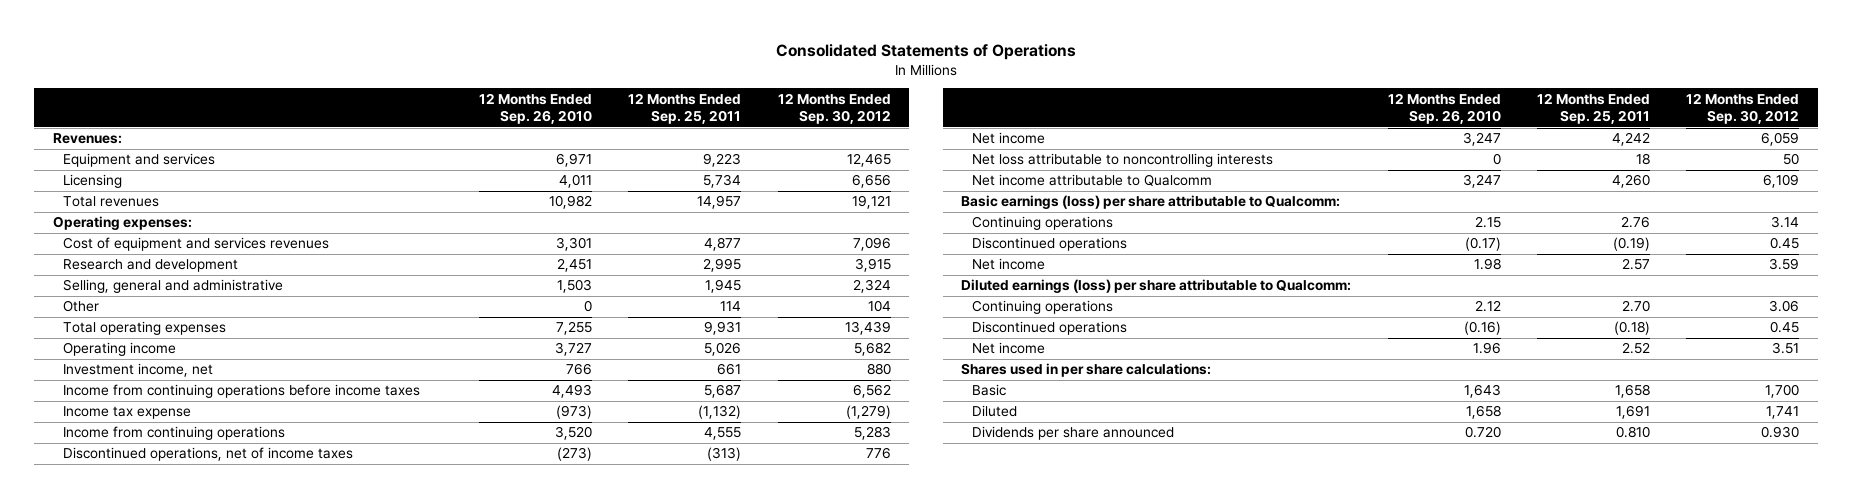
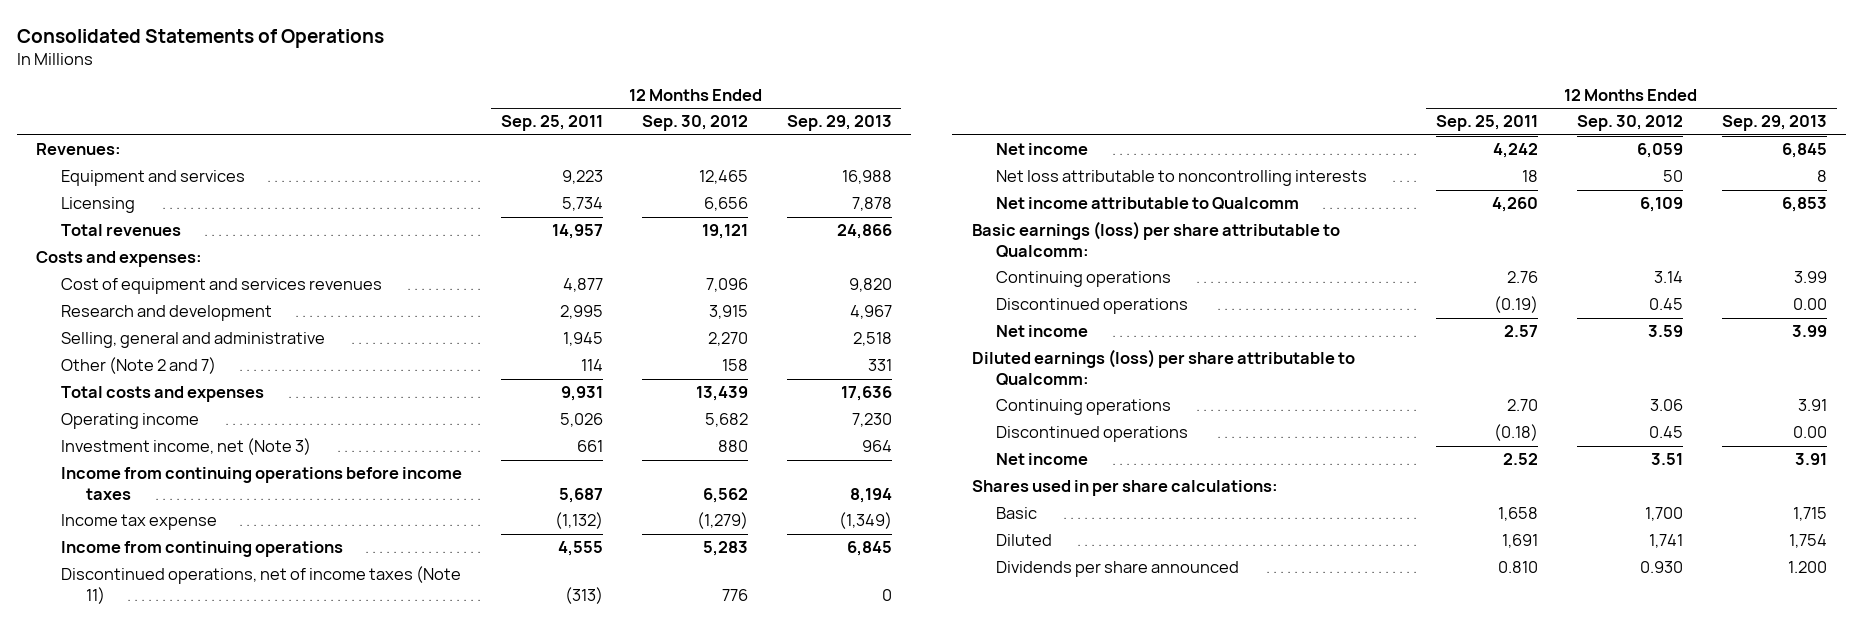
[478,92,592,125] 12 Months Ended Sep. 26, 2010 -> none
none -> [786,115,892,132] Sep. 29, 2013
[52,216,192,231] Operating expenses: -> [36,251,203,268] Costs and expenses:
[852,279,891,294] 2,324 -> [707,332,748,347] 2,270
[63,300,100,313] Other -> [60,357,216,375] Other (Note 2 and 7)
[867,300,891,313] 104 -> [721,359,748,372] 158
[63,321,227,336] Total operating expenses -> [60,386,264,403] Total costs and expenses
[63,363,214,378] Investment income, net -> [60,438,311,456] Investment income, net (Note 3)
[63,447,354,462] Discontinued operations, net of income taxes -> [60,566,461,605] Discontinued operations, net of income taxes (Note 11)

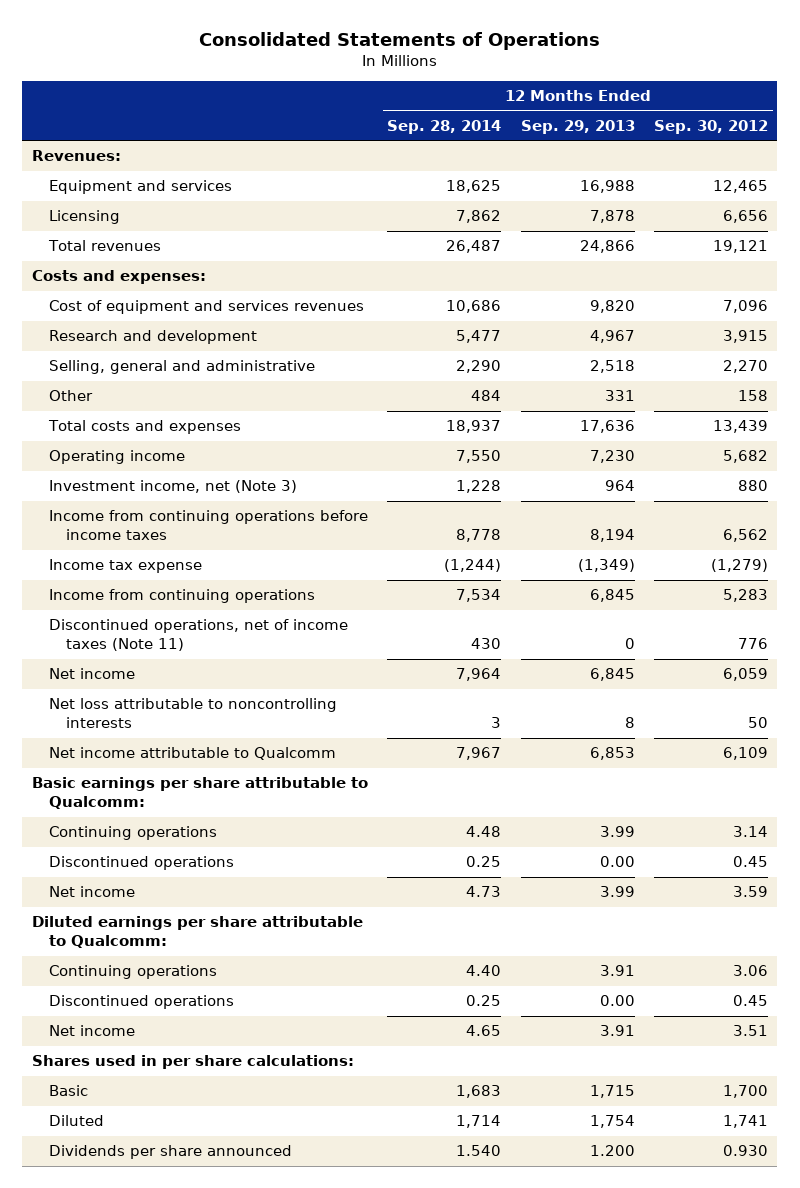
[500,115,603,132] Sep. 25, 2011 -> none
none -> [387,119,502,134] Sep. 28, 2014
[60,357,216,375] Other (Note 2 and 7) -> [49,390,94,402] Other
[971,221,1340,259] Basic earnings (loss) per share attributable to Qualcomm: -> [31,777,368,810] Basic earnings per share attributable to Qualcomm:
[971,349,1355,387] Diluted earnings (loss) per share attributable to Qualcomm: -> [31,916,363,949] Diluted earnings per share attributable to Qualcomm:

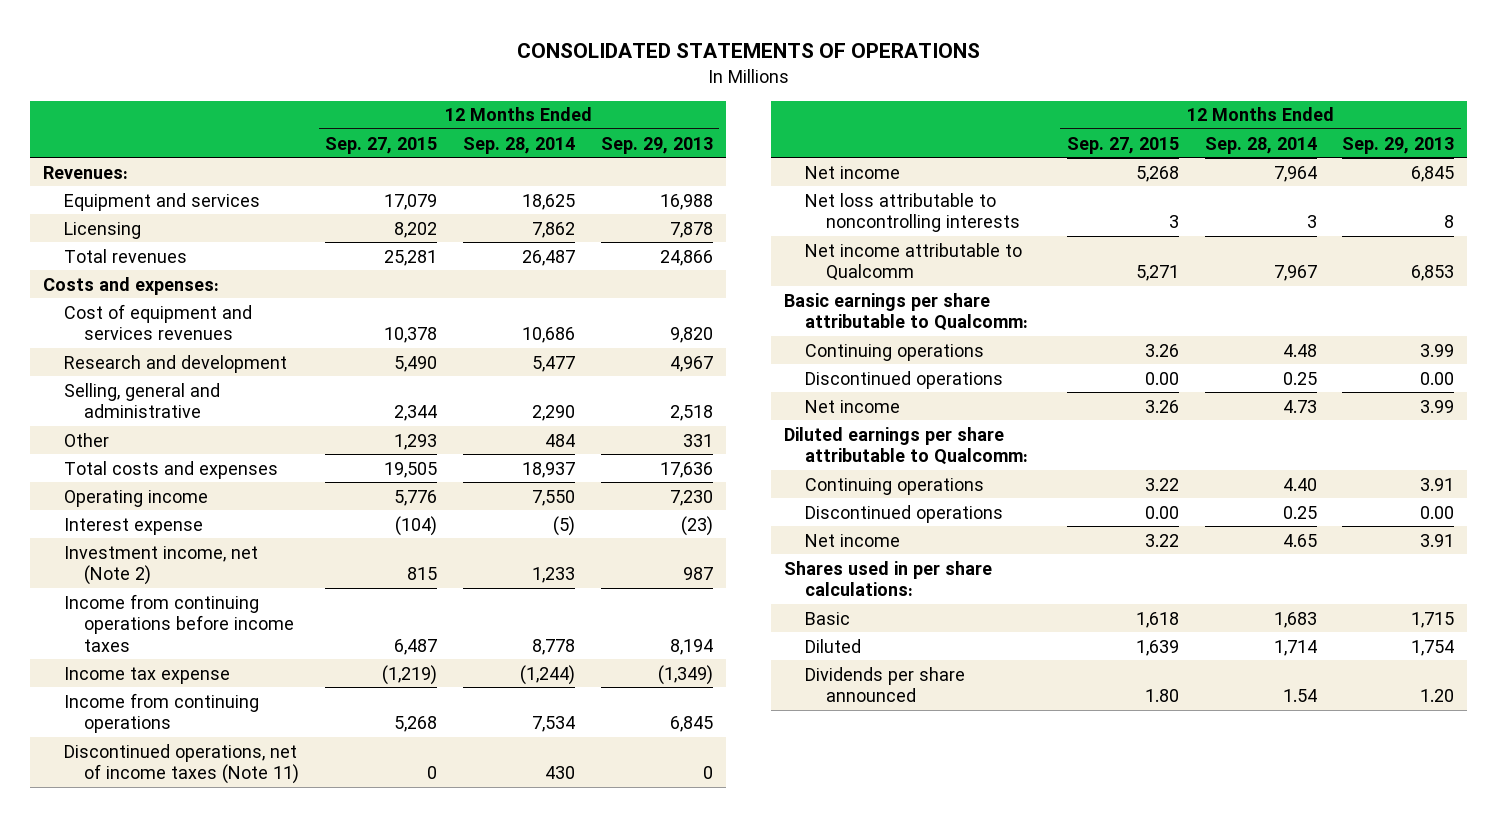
[198,31,600,50] Consolidated Statements of Operations -> [516,43,980,59] CONSOLIDATED STATEMENTS OF OPERATIONS
[653,119,768,134] Sep. 30, 2012 -> none
none -> [325,136,438,154] Sep. 27, 2015
none -> [63,517,203,535] Interest expense
[49,480,298,494] Investment income, net (Note 3) -> [63,545,258,586] Investment income, net (Note 2)
[456,480,502,494] 1,228 -> [532,567,576,584] 1,233
[604,480,635,492] 964 -> [682,567,713,581] 987
[456,1145,502,1157] 1.540 -> [1282,689,1317,703] 1.54
[589,1145,635,1157] 1.200 -> [1420,689,1455,703] 1.20

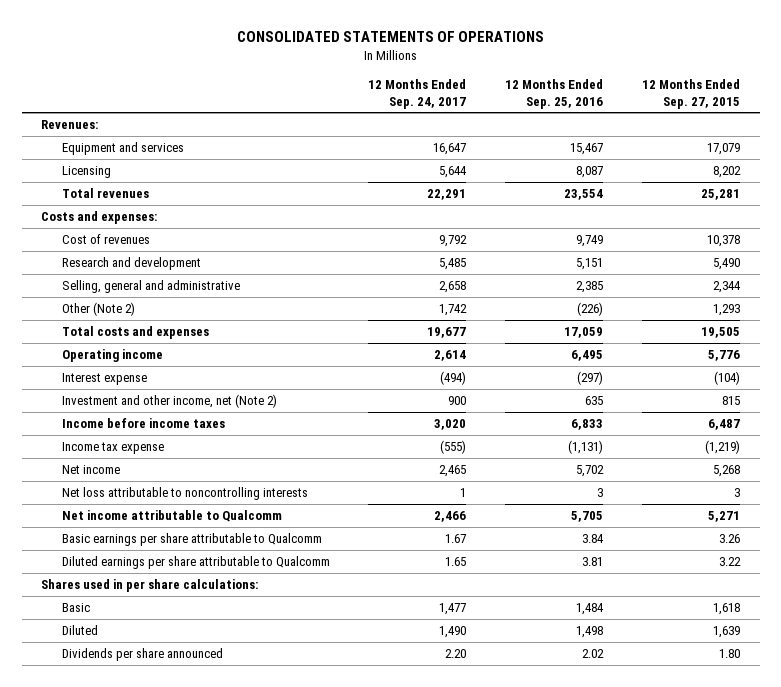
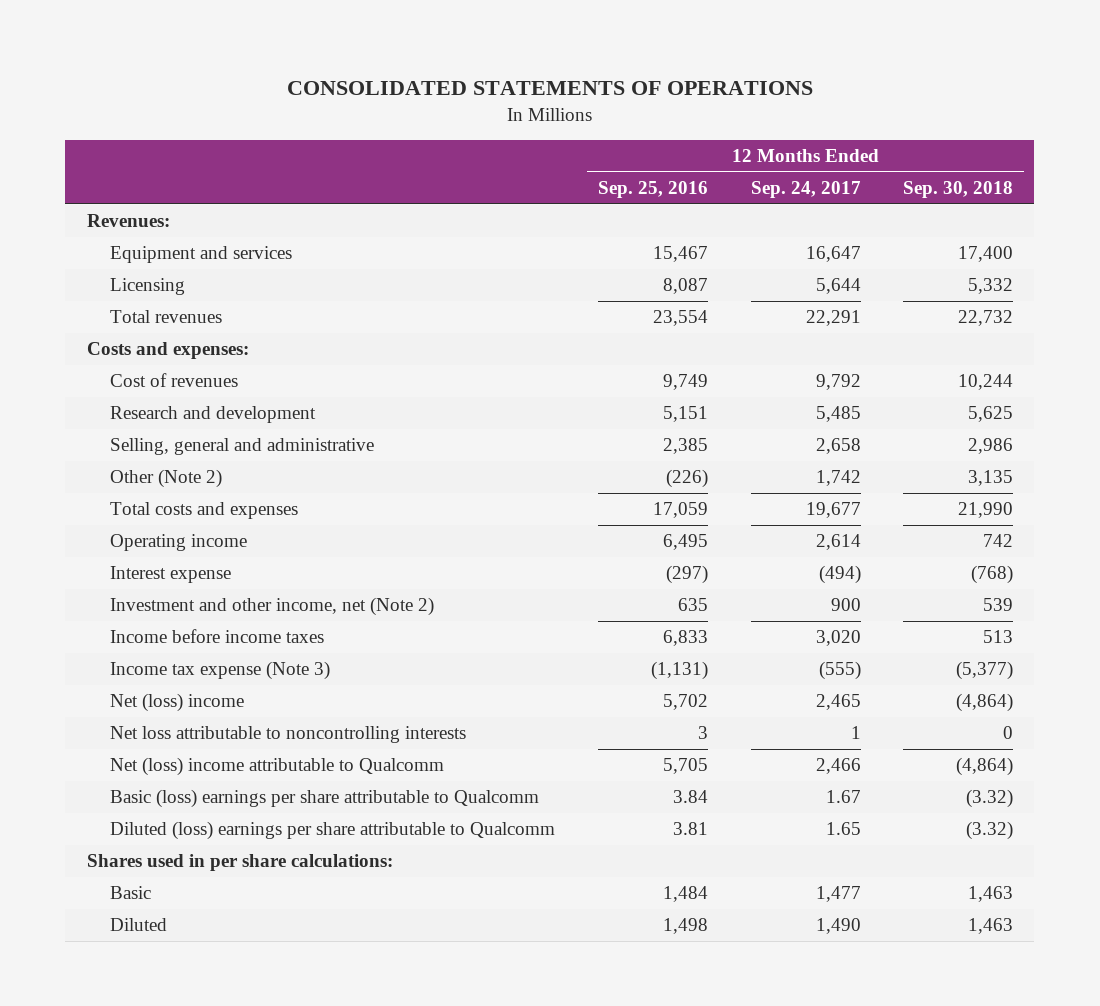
[642,78,741,109] 12 Months Ended Sep. 27, 2015 -> none
none -> [903,180,1014,198] Sep. 30, 2018
[61,442,164,455] Income tax expense -> [110,661,331,681] Income tax expense (Note 3)
[61,465,120,475] Net income -> [110,693,245,713] Net (loss) income
[61,510,282,523] Net income attributable to Qualcomm -> [110,757,445,777] Net (loss) income attributable to Qualcomm
[61,533,322,547] Basic earnings per share attributable to Qualcomm -> [110,789,540,809] Basic (loss) earnings per share attributable to Qualcomm
[61,556,330,570] Diluted earnings per share attributable to Qualcomm -> [110,821,556,841] Diluted (loss) earnings per share attributable to Qualcomm
[61,648,223,662] Dividends per share announced -> none

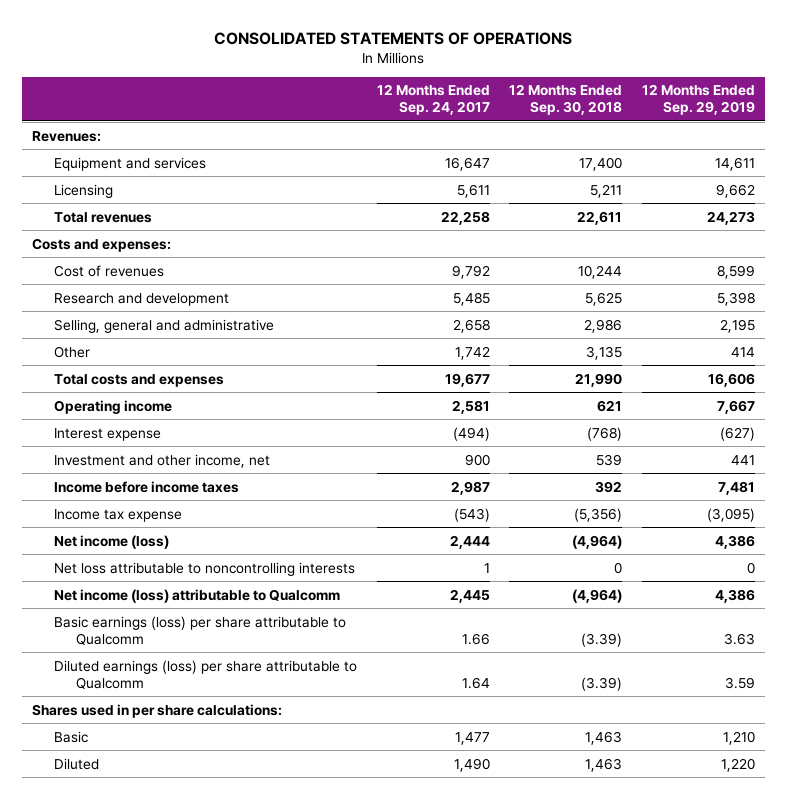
[597,180,708,198] Sep. 25, 2016 -> none
none -> [641,84,755,116] 12 Months Ended Sep. 29, 2019
[815,278,861,295] 5,644 -> [456,183,490,198] 5,611
[968,278,1014,295] 5,332 -> [590,183,623,198] 5,211
[805,310,861,327] 22,291 -> [440,210,490,225] 22,258
[958,310,1014,327] 22,732 -> [577,210,623,225] 22,611
[110,469,223,489] Other (Note 2) -> [53,345,90,358] Other
[815,534,861,551] 2,614 -> [451,399,490,414] 2,581
[983,534,1014,548] 742 -> [597,399,623,412] 621
[110,597,435,617] Investment and other income, net (Note 2) -> [53,453,270,468] Investment and other income, net
[815,630,861,647] 3,020 -> [450,480,490,495] 2,987
[983,630,1014,644] 513 -> [595,480,623,493] 392
[110,661,331,681] Income tax expense (Note 3) -> [53,508,182,522] Income tax expense
[818,661,861,681] (555) -> [453,507,490,522] (543)
[956,661,1014,681] (5,377) -> [574,507,623,522] (5,356)
[110,693,245,713] Net (loss) income -> [53,534,169,549] Net income (loss)
[815,694,861,711] 2,465 -> [449,534,490,549] 2,444
[956,693,1014,713] (4,864) -> [572,534,623,549] (4,964)
[110,757,445,777] Net (loss) income attributable to Qualcomm -> [53,588,340,603] Net income (loss) attributable to Qualcomm
[815,758,861,775] 2,466 -> [449,588,490,603] 2,445
[956,757,1014,777] (4,864) -> [572,588,623,603] (4,964)
[110,789,540,809] Basic (loss) earnings per share attributable to Qualcomm -> [53,615,346,645] Basic earnings (loss) per share attributable to Qualcomm
[825,790,861,804] 1.67 -> [461,632,490,645] 1.66
[966,789,1014,809] (3.32) -> [581,632,623,647] (3.39)
[110,821,556,841] Diluted (loss) earnings per share attributable to Qualcomm -> [53,659,357,689] Diluted earnings (loss) per share attributable to Qualcomm
[825,822,861,836] 1.65 -> [461,676,490,689] 1.64
[966,821,1014,841] (3.32) -> [581,676,623,691] (3.39)

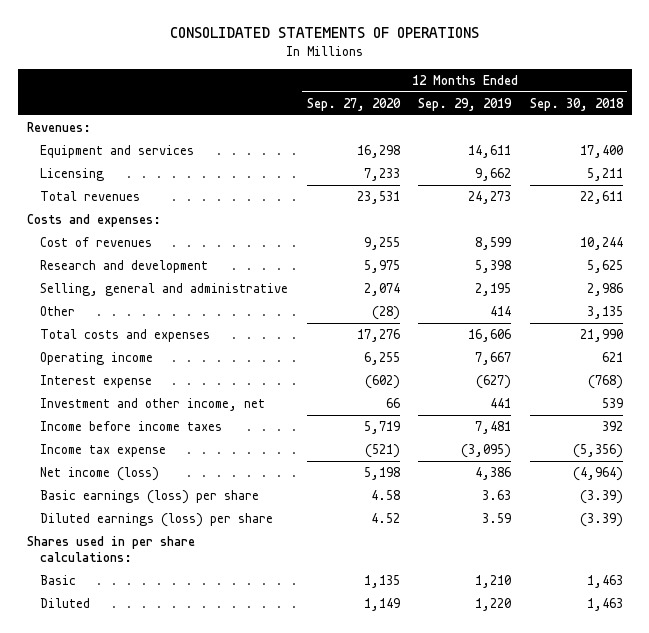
[376,84,490,116] 12 Months Ended Sep. 24, 2017 -> none
none -> [306,97,401,111] Sep. 27, 2020
[53,561,355,576] Net loss attributable to noncontrolling interests -> none
[53,588,340,603] Net income (loss) attributable to Qualcomm -> none
[53,615,346,645] Basic earnings (loss) per share attributable to Qualcomm -> [40,489,260,504] Basic earnings (loss) per share
[53,659,357,689] Diluted earnings (loss) per share attributable to Qualcomm -> [40,512,274,527] Diluted earnings (loss) per share

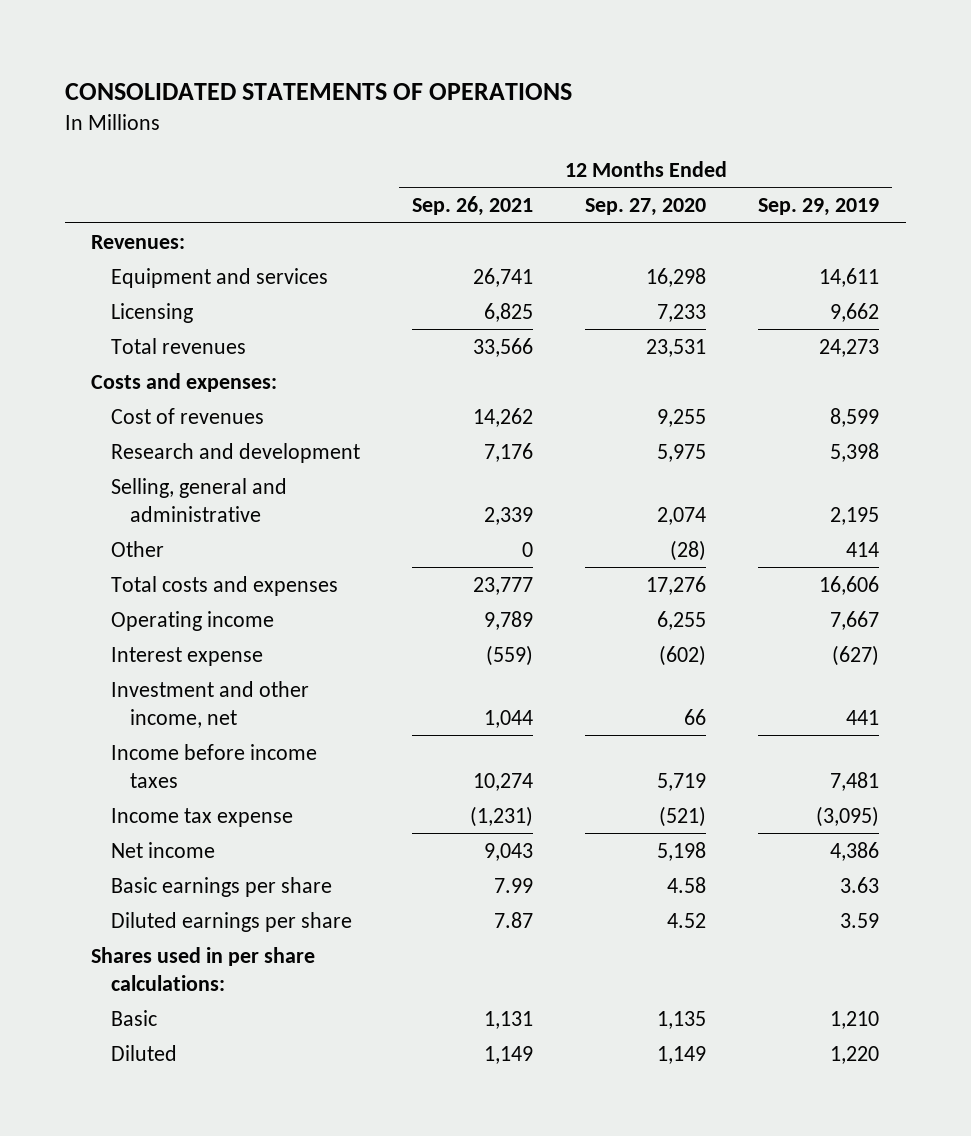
[529,97,624,111] Sep. 30, 2018 -> none
none -> [411,196,533,217] Sep. 26, 2021
[40,466,160,481] Net income (loss) -> [110,841,215,858] Net income
[40,489,260,504] Basic earnings (loss) per share -> [110,876,332,897] Basic earnings per share
[40,512,274,527] Diluted earnings (loss) per share -> [110,911,352,932] Diluted earnings per share

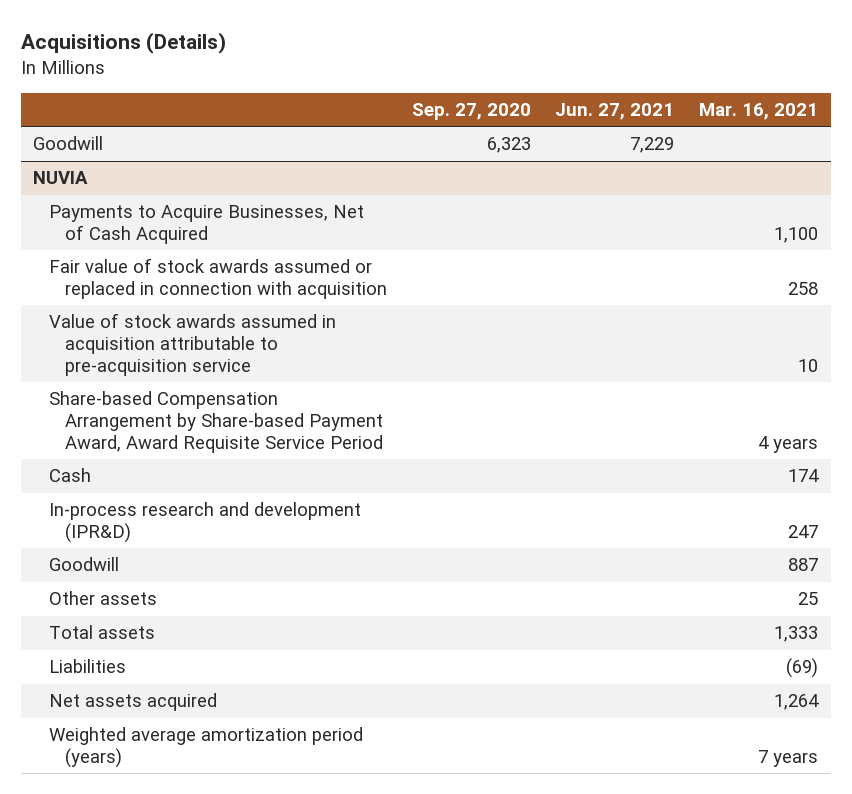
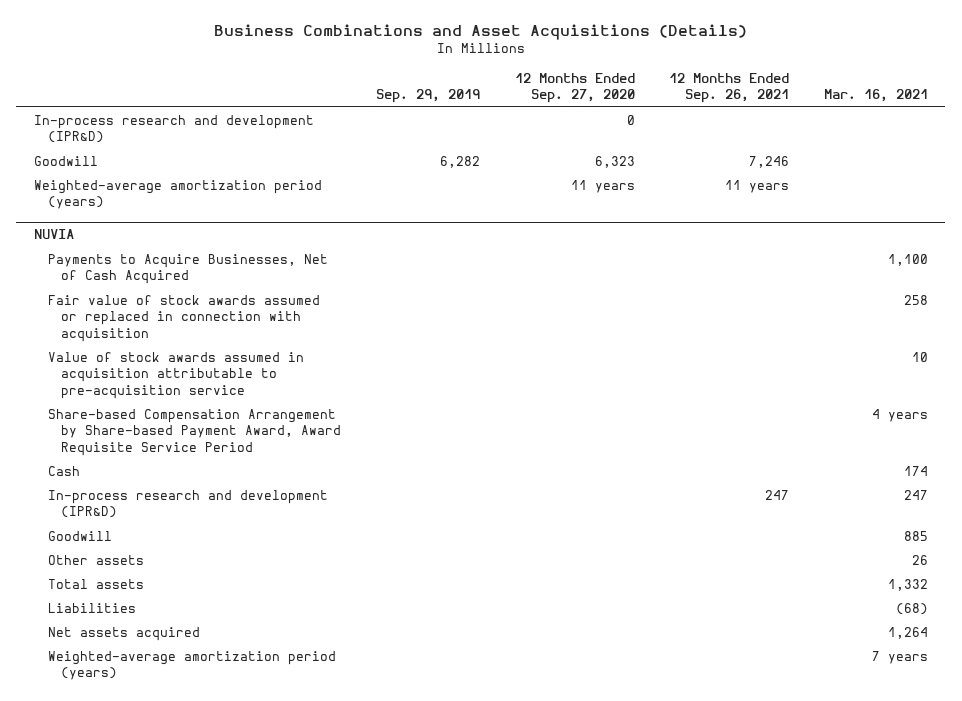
[21,32,227,55] Acquisitions (Details) -> [213,24,747,41] Business Combinations and Asset Acquisitions (Details)
[411,102,531,120] Sep. 27, 2020 -> none
[555,102,675,120] Jun. 27, 2021 -> none
none -> [375,89,480,104] Sep. 29, 2019
none -> [514,72,635,104] 12 Months Ended Sep. 27, 2020
none -> [669,72,790,104] 12 Months Ended Sep. 26, 2021
none -> [33,114,314,144] In-process research and development (IPR&D)
none -> [33,179,322,210] Weighted-average amortization period (years)
[788,558,819,572] 887 -> [903,530,928,541] 885
[798,592,819,606] 25 -> [911,554,928,565] 26
[774,626,819,643] 1,333 -> [887,578,928,591] 1,332
[786,658,819,679] (69) -> [895,602,928,615] (68)
[49,727,364,769] Weighted average amortization period (years) -> [47,650,336,681] Weighted-average amortization period (years)

